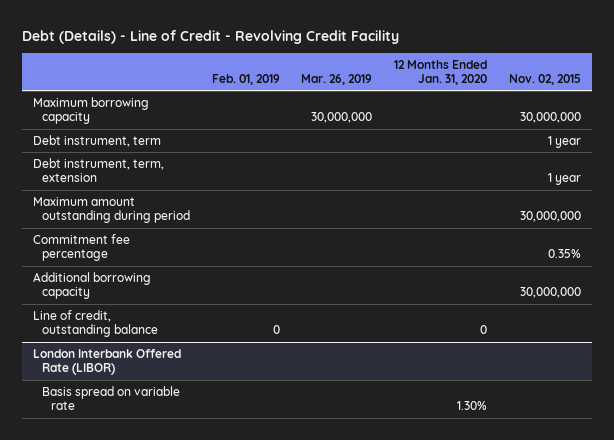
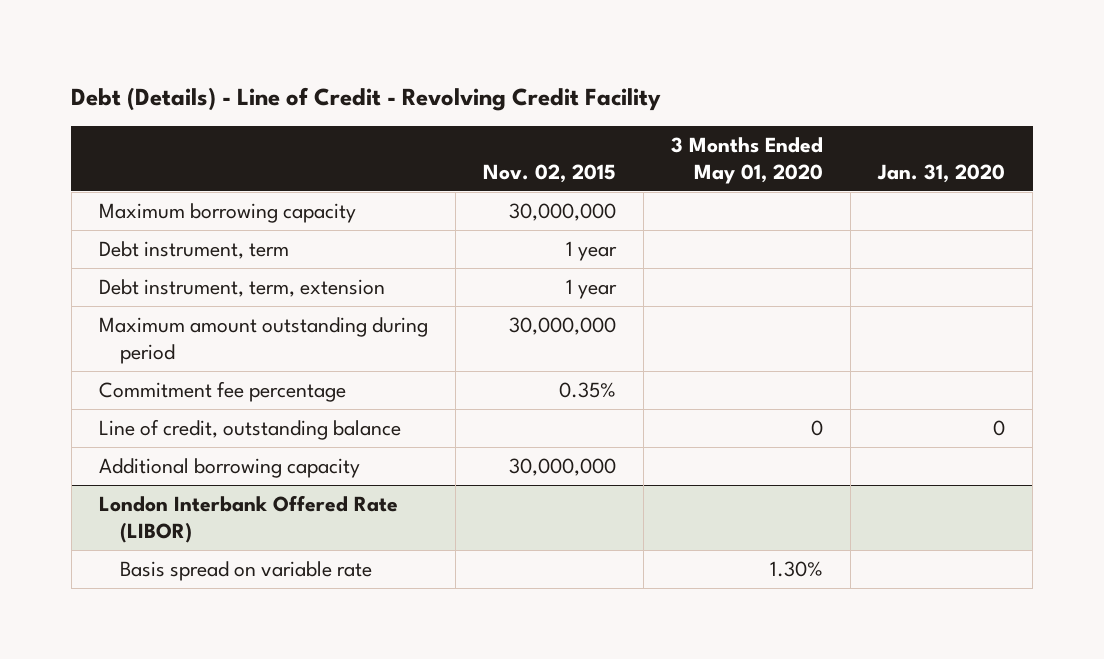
[211,74,280,86] Feb. 01, 2019 -> none
[301,74,373,86] Mar. 26, 2019 -> none
[394,59,488,86] 12 Months Ended Jan. 31, 2020 -> none
none -> [670,136,823,184] 3 Months Ended May 01, 2020
none -> [877,163,1006,183] Jan. 31, 2020
[32,271,151,300] Additional borrowing capacity -> [98,457,360,478] Additional borrowing capacity

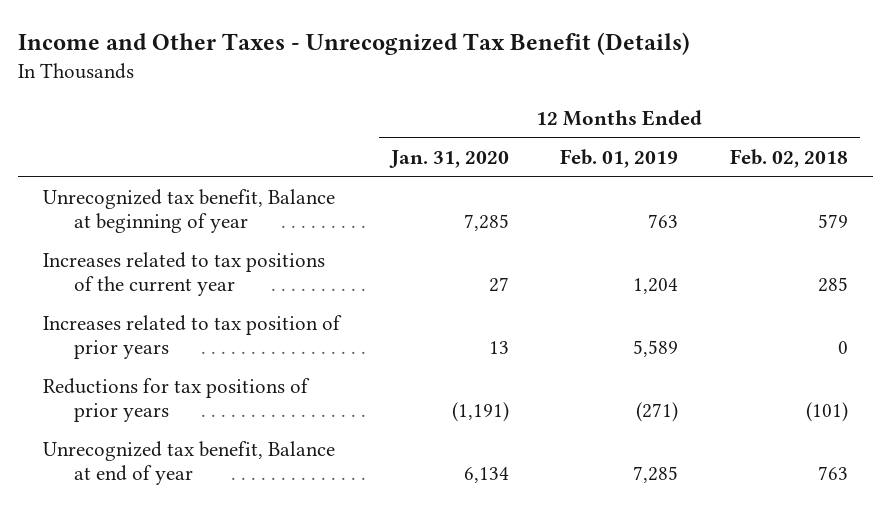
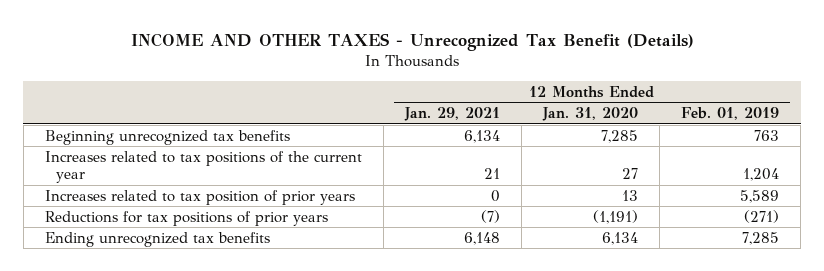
[17,31,690,55] Income and Other Taxes - Unrecognized Tax Benefit (Details) -> [131,33,695,52] INCOME AND OTHER TAXES - Unrecognized Tax Benefit (Details)
[729,149,848,169] Feb. 02, 2018 -> none
none -> [403,107,500,122] Jan. 29, 2021
[43,189,336,234] Unrecognized tax benefit, Balance at beginning of year -> [44,129,290,145] Beginning unrecognized tax benefits
[43,441,336,486] Unrecognized tax benefit, Balance at end of year -> [44,231,270,247] Ending unrecognized tax benefits

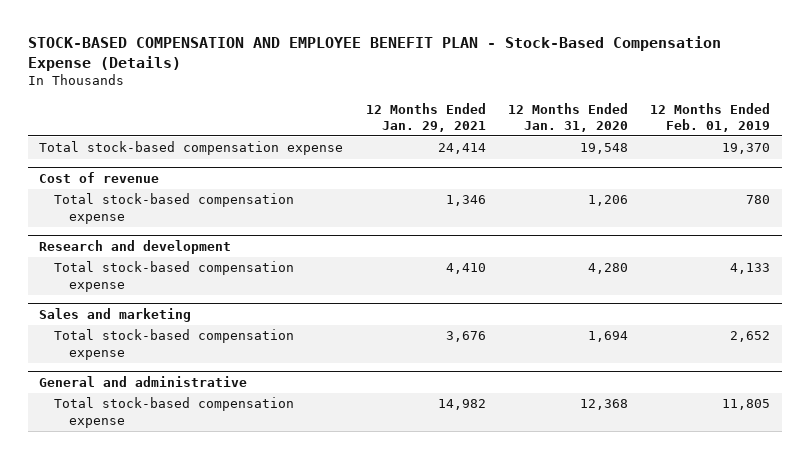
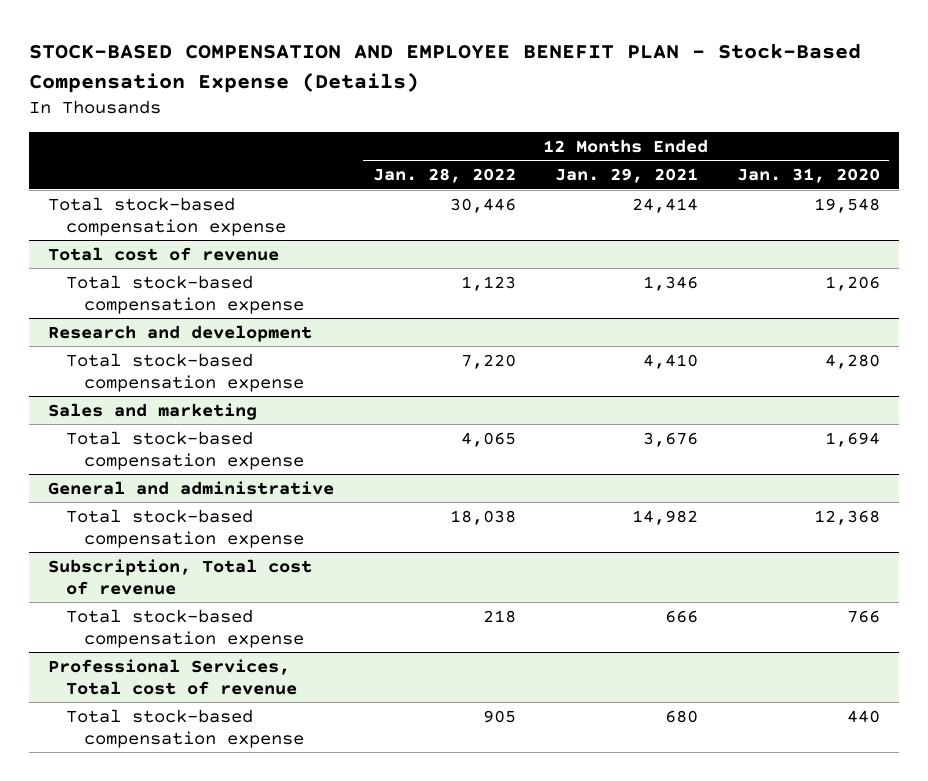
[650,102,771,132] 12 Months Ended Feb. 01, 2019 -> none
none -> [372,168,516,184] Jan. 28, 2022
[39,171,160,183] Cost of revenue -> [48,246,280,261] Total cost of revenue
none -> [48,558,313,595] Subscription, Total cost of revenue
none -> [65,608,304,648] Total stock-based compensation expense
none -> [48,658,297,695] Professional Services, Total cost of revenue
none -> [65,708,304,748] Total stock-based compensation expense

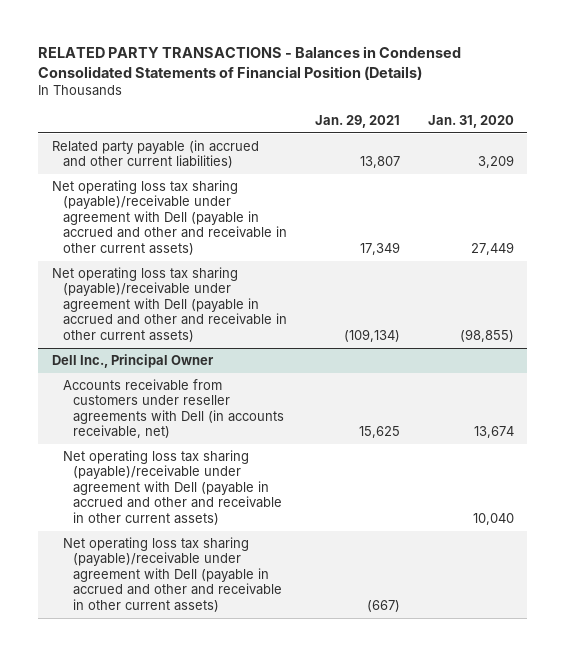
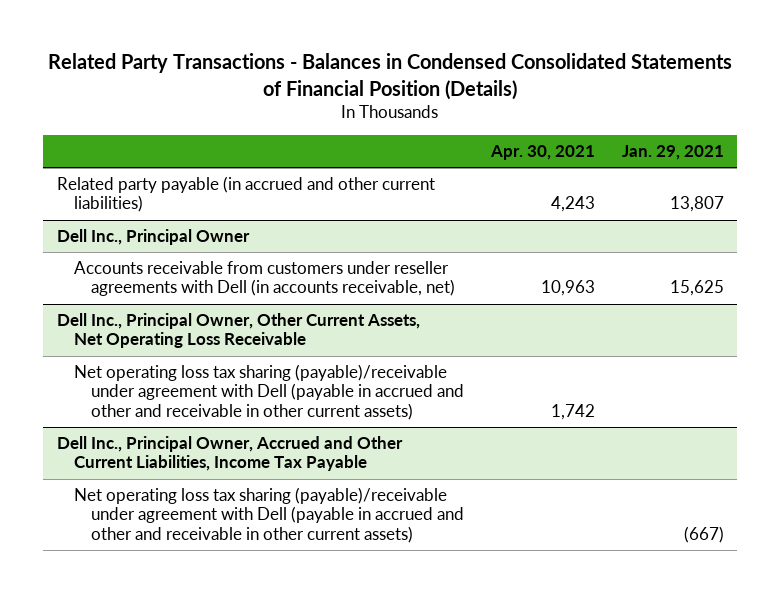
[38,46,462,81] RELATED PARTY TRANSACTIONS - Balances in Condensed Consolidated Statements of Financial Position (Details) -> [48,53,733,100] Related Party Transactions - Balances in Condensed Consolidated Statements of Financial Position (Details)
[427,115,514,129] Jan. 31, 2020 -> none
none -> [490,145,596,161] Apr. 30, 2021
[52,179,287,255] Net operating loss tax sharing (payable)/receivable under agreement with Dell (payable in accrued and other and receivable in other current assets) -> none
[52,266,287,342] Net operating loss tax sharing (payable)/receivable under agreement with Dell (payable in accrued and other and receivable in other current assets) -> none
none -> [56,313,420,349] Dell Inc., Principal Owner, Other Current Assets, Net Operating Loss Receivable
none -> [56,436,403,472] Dell Inc., Principal Owner, Accrued and Other Current Liabilities, Income Tax Payable

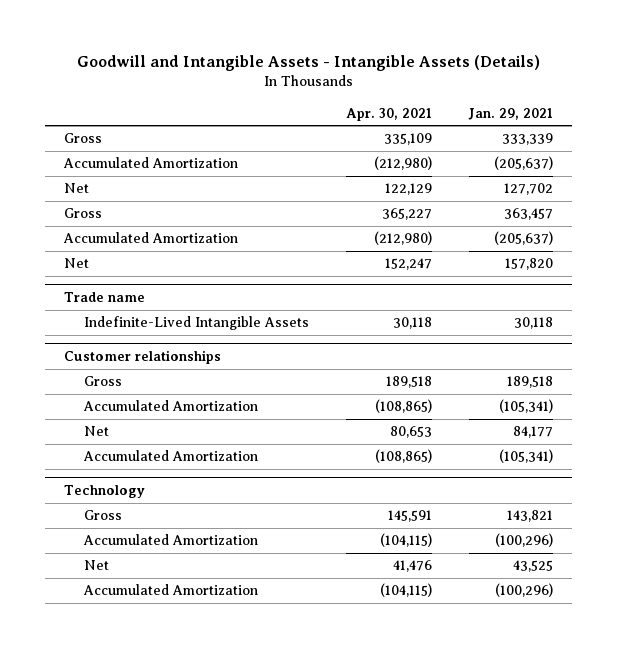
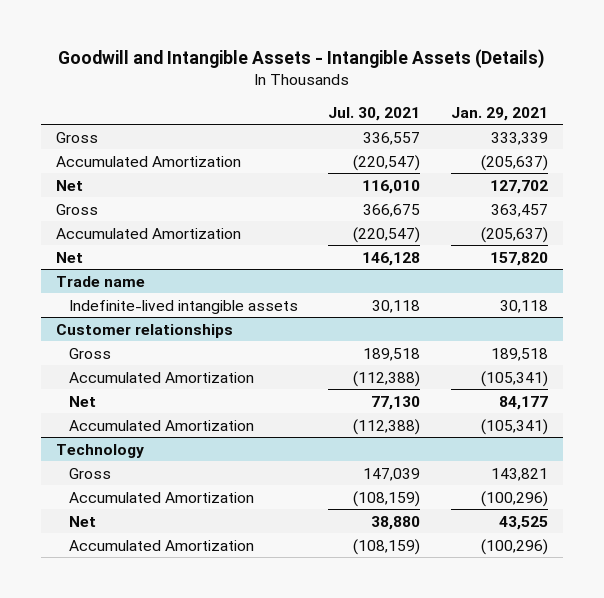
[346,107,433,121] Apr. 30, 2021 -> none
none -> [328,106,421,121] Jul. 30, 2021
[84,316,310,331] Indefinite-Lived Intangible Assets -> [68,299,298,314] Indefinite-lived intangible assets

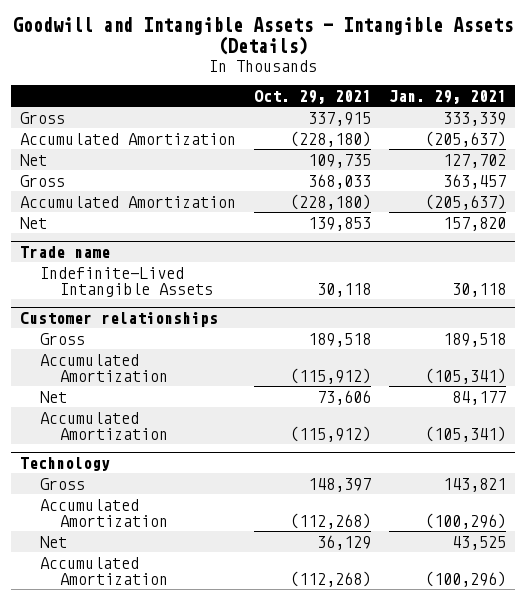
[328,106,421,121] Jul. 30, 2021 -> none
none -> [254,90,372,105] Oct. 29, 2021
[68,299,298,314] Indefinite-lived intangible assets -> [40,266,213,298] Indefinite-Lived Intangible Assets

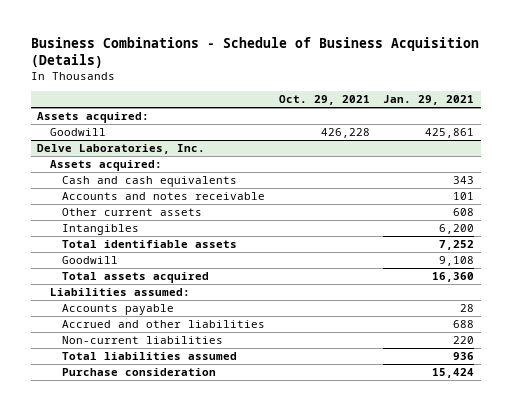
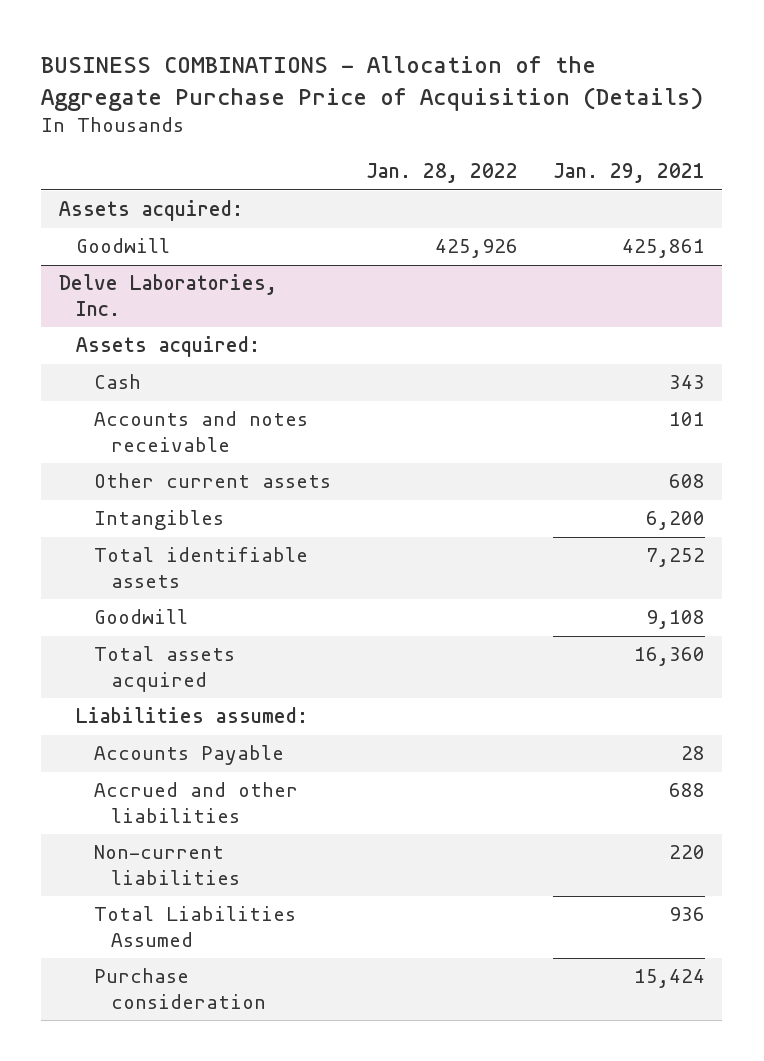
[30,37,479,69] Business Combinations - Schedule of Business Acquisition (Details) -> [41,56,704,111] BUSINESS COMBINATIONS - Allocation of the Aggregate Purchase Price of Acquisition (Details)
[278,95,370,106] Oct. 29, 2021 -> none
none -> [365,163,518,184] Jan. 28, 2022
[62,176,238,188] Cash and cash equivalents -> [93,374,141,390] Cash
[62,304,175,316] Accounts payable -> [93,745,284,766] Accounts Payable
[62,352,238,361] Total liabilities assumed -> [93,906,296,948] Total Liabilities Assumed

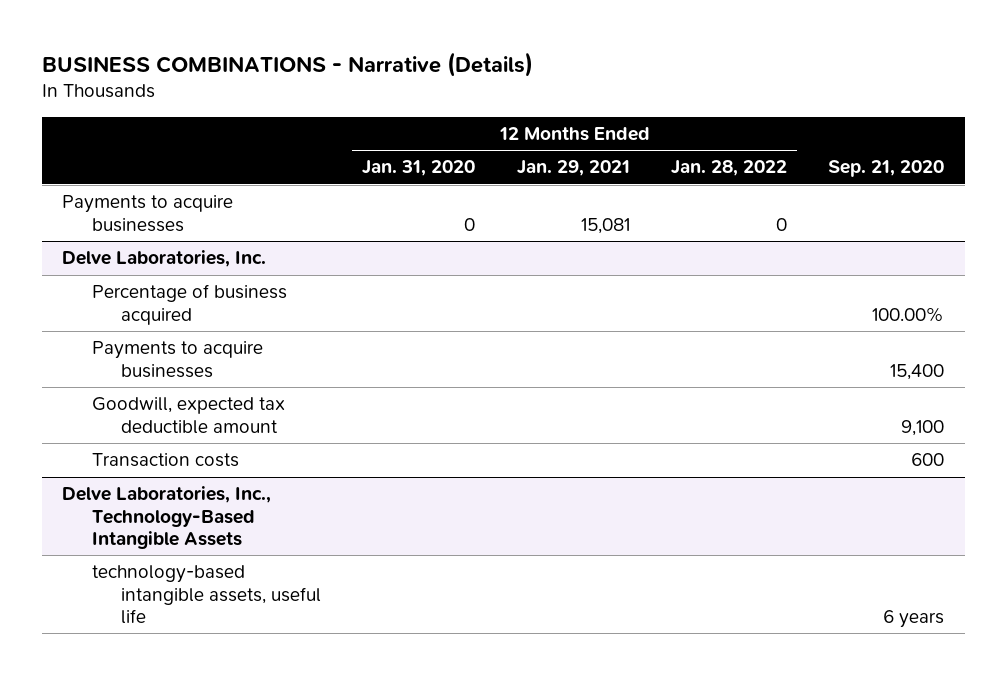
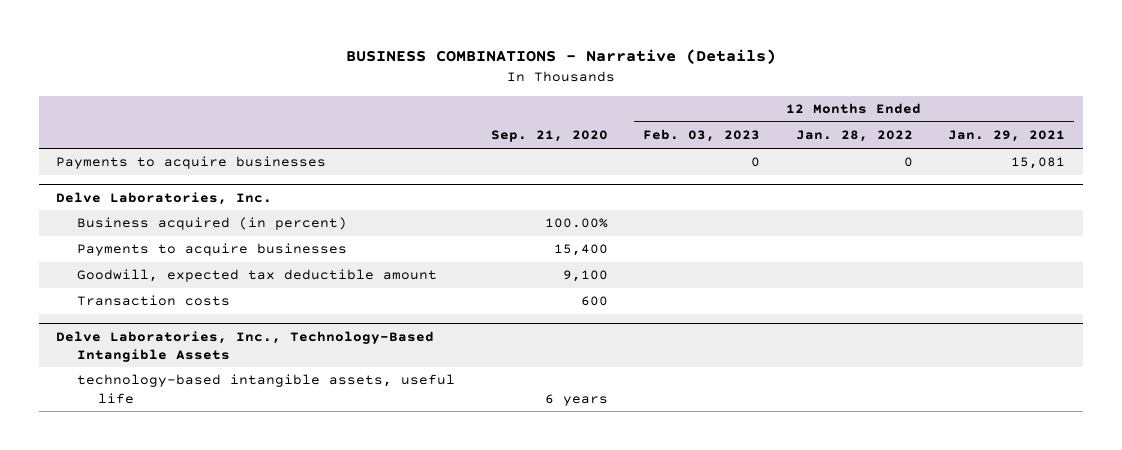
[362,160,476,177] Jan. 31, 2020 -> none
none -> [643,129,761,143] Feb. 03, 2023
[91,284,287,325] Percentage of business acquired -> [77,217,348,231] Business acquired (in percent)

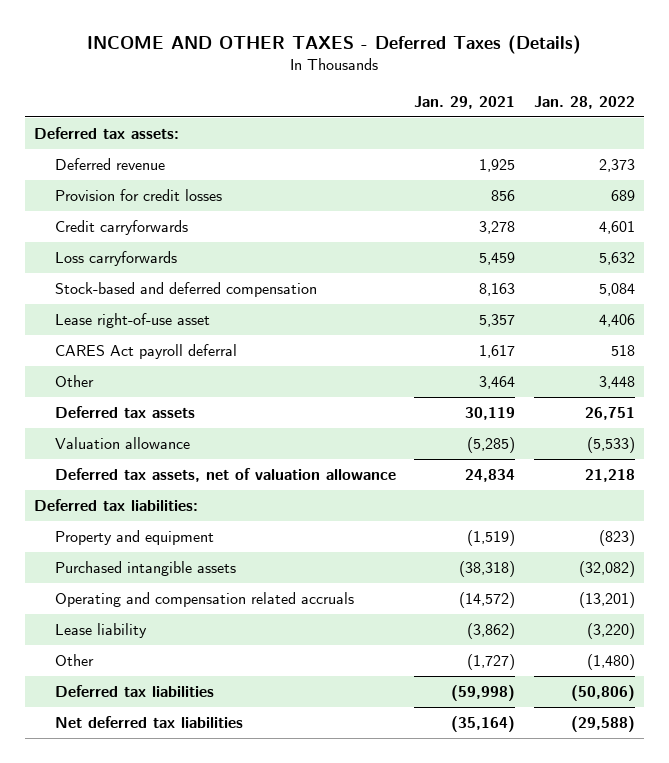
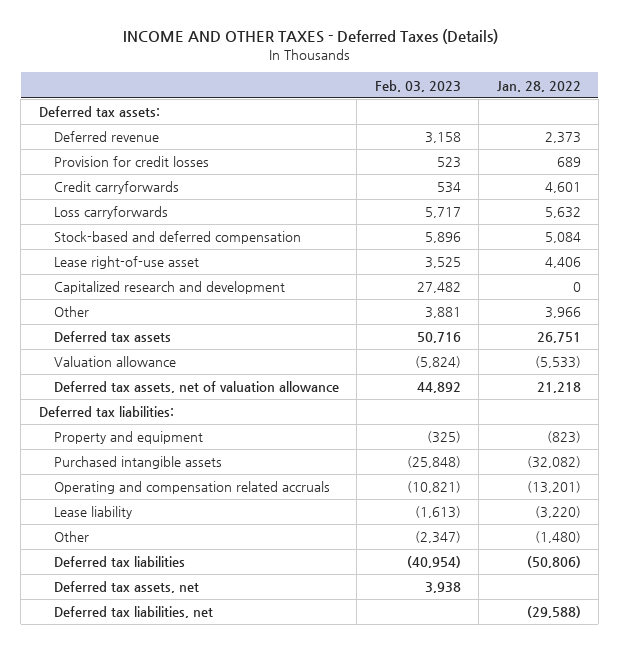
[414,95,516,109] Jan. 29, 2021 -> none
none -> [374,79,461,92] Feb. 03, 2023
[54,343,237,359] CARES Act payroll deferral -> none
none -> [53,281,285,295] Capitalized research and development
[598,375,635,389] 3,448 -> [544,307,581,319] 3,966
none -> [53,581,199,594] Deferred tax assets, net
[54,715,243,728] Net deferred tax liabilities -> [53,606,213,619] Deferred tax liabilities, net

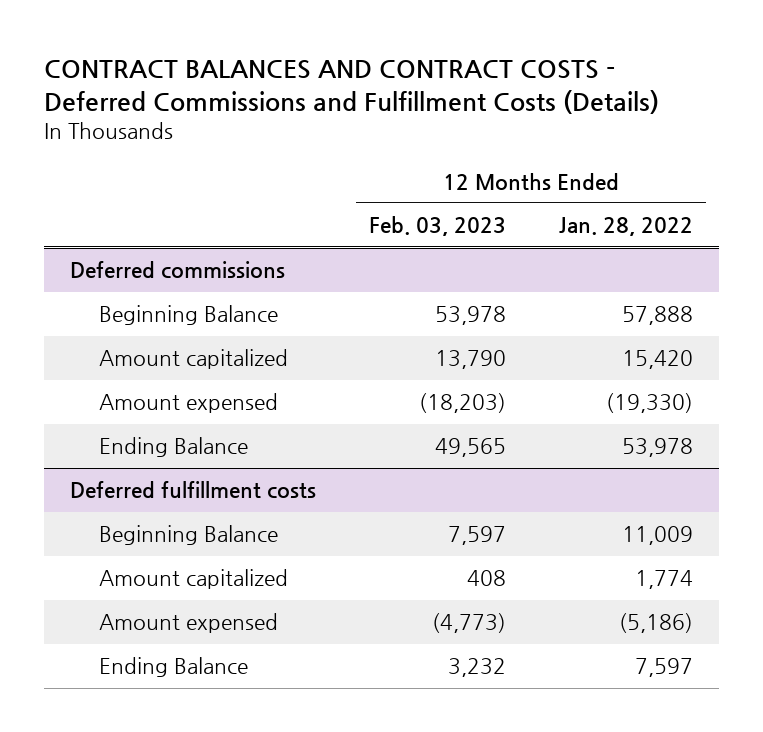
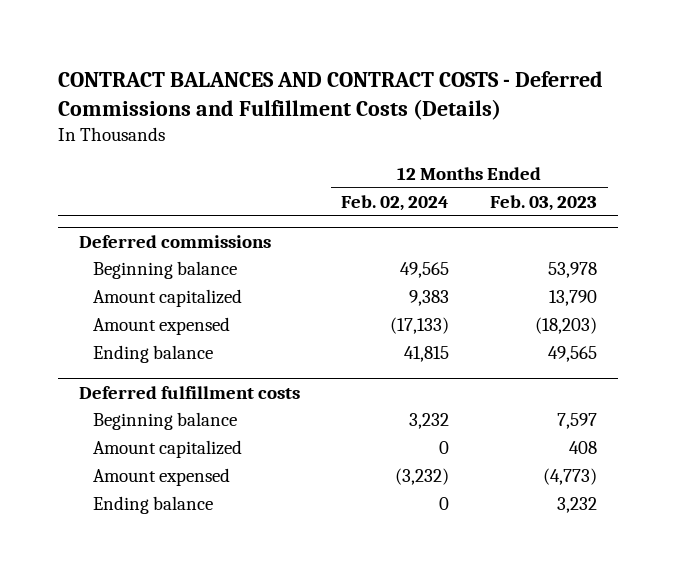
[558,217,693,237] Jan. 28, 2022 -> none
none -> [340,194,449,211] Feb. 02, 2024
[98,305,278,326] Beginning Balance -> [93,261,238,280] Beginning balance
[98,437,248,458] Ending Balance -> [93,345,214,364] Ending balance
[98,525,278,546] Beginning Balance -> [93,412,238,431] Beginning balance
[98,657,248,678] Ending Balance -> [93,496,214,515] Ending balance

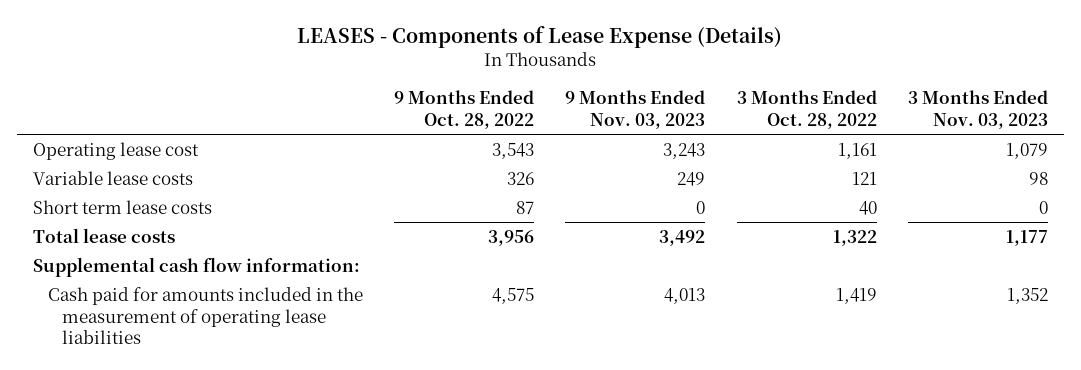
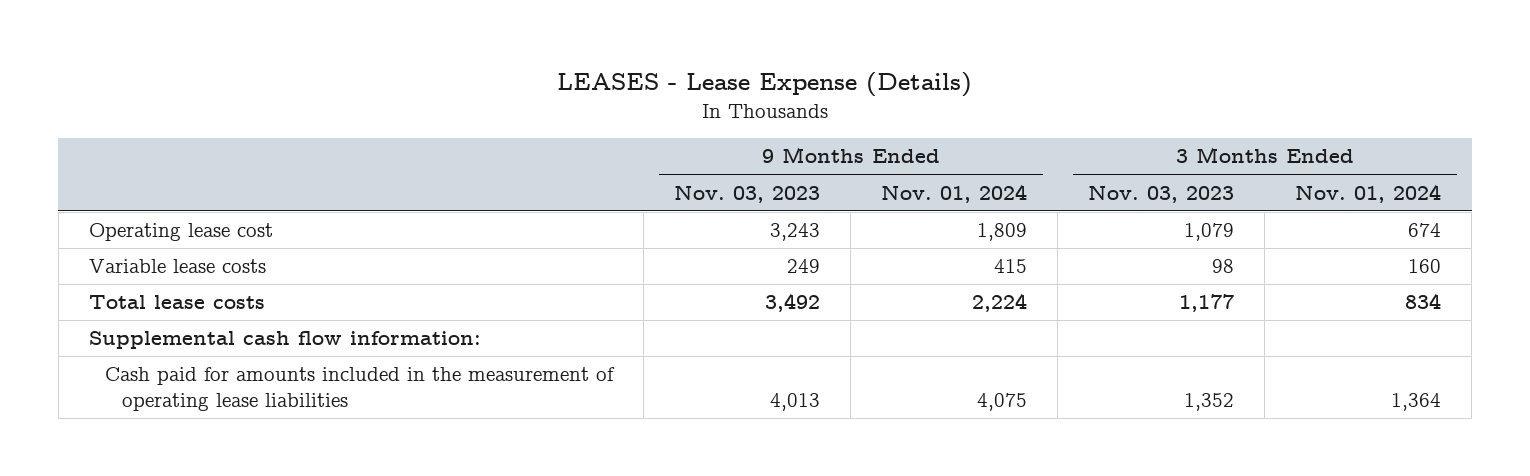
[297,26,783,49] LEASES - Components of Lease Expense (Details) -> [557,72,973,98] LEASES - Lease Expense (Details)
[393,90,534,129] 9 Months Ended Oct. 28, 2022 -> none
[736,90,877,129] 3 Months Ended Oct. 28, 2022 -> none
none -> [881,183,1028,203] Nov. 01, 2024
none -> [1295,183,1442,203] Nov. 01, 2024
[32,199,212,214] Short term lease costs -> none

